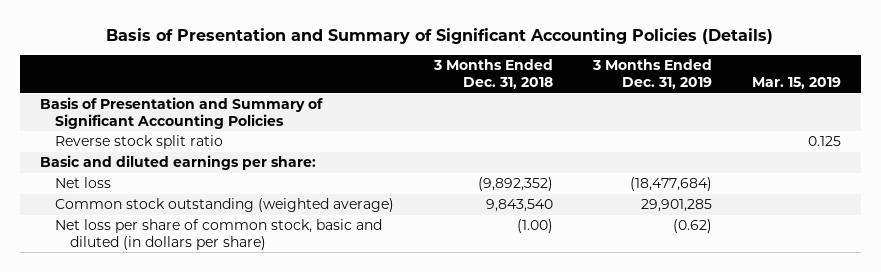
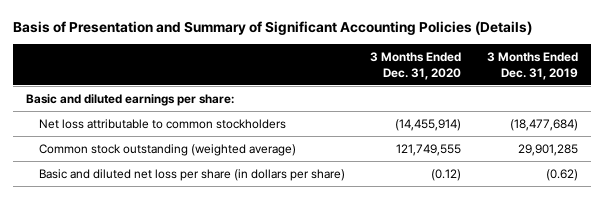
[432,59,553,90] 3 Months Ended Dec. 31, 2018 -> none
[752,77,842,90] Mar. 15, 2019 -> none
none -> [370,51,462,80] 3 Months Ended Dec. 31, 2020
[39,97,323,130] Basis of Presentation and Summary of Significant Accounting Policies -> none
[54,135,223,150] Reverse stock split ratio -> none
[54,177,111,189] Net loss -> [38,118,286,129] Net loss attributable to common stockholders
[54,219,382,251] Net loss per share of common stock, basic and diluted (in dollars per share) -> [38,168,345,181] Basic and diluted net loss per share (in dollars per share)

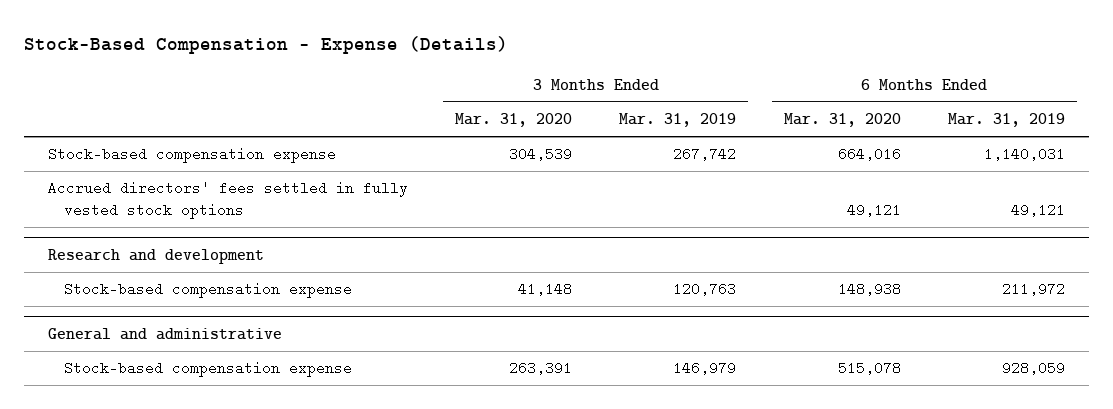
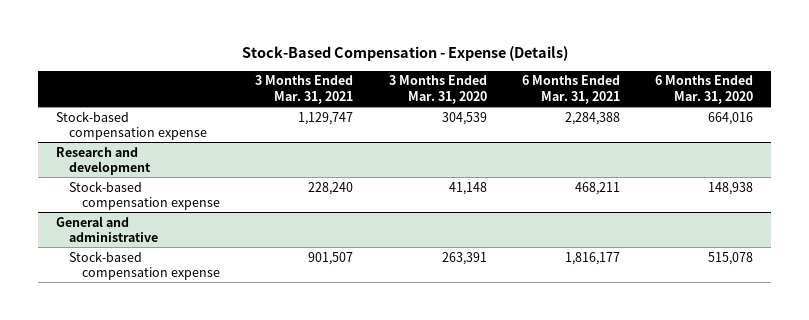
[619,113,737,128] Mar. 31, 2019 -> none
[948,113,1066,128] Mar. 31, 2019 -> none
none -> [255,75,354,104] 3 Months Ended Mar. 31, 2021
none -> [522,75,621,104] 6 Months Ended Mar. 31, 2021
[47,181,408,219] Accrued directors' fees settled in fully vested stock options -> none

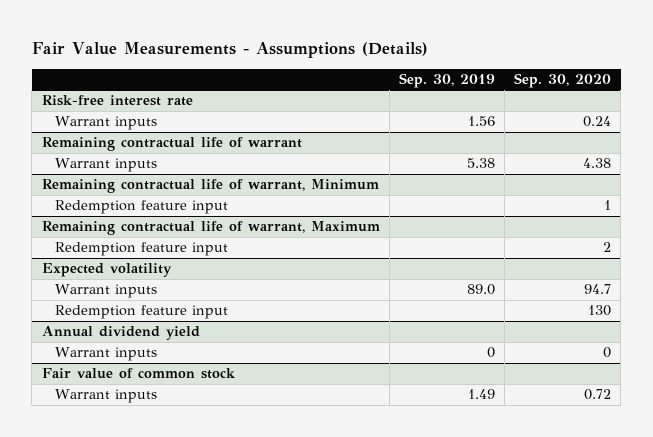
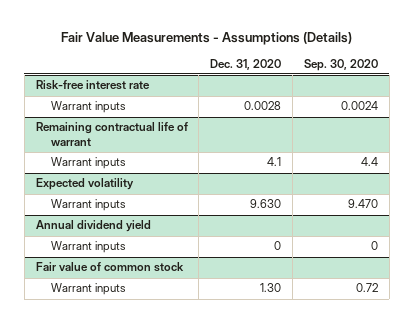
[398,72,495,88] Sep. 30, 2019 -> none
none -> [210,58,282,70] Dec. 31, 2020
[583,116,612,128] 0.24 -> [340,101,378,111] 0.0024
[41,179,379,194] Remaining contractual life of warrant, Minimum -> none
[54,200,228,215] Redemption feature input -> none
[41,221,380,236] Remaining contractual life of warrant, Maximum -> none
[54,242,228,257] Redemption feature input -> none
[583,158,612,169] 4.38 -> [360,157,378,167] 4.4
[54,305,228,320] Redemption feature input -> none
[584,284,612,295] 94.7 -> [347,199,378,209] 9.470

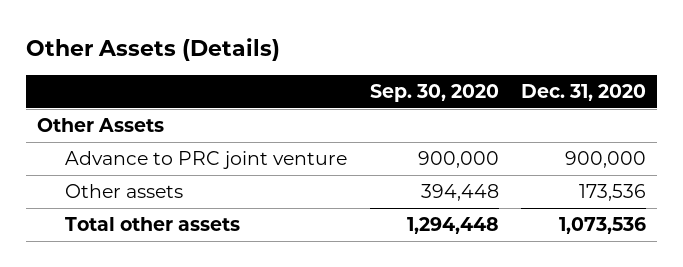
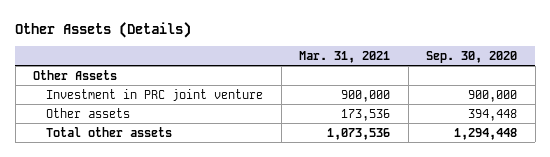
[520,83,646,101] Dec. 31, 2020 -> none
none -> [299,51,391,64] Mar. 31, 2021
[65,151,348,170] Advance to PRC joint venture -> none
none -> [46,88,264,101] Investment in PRC joint venture

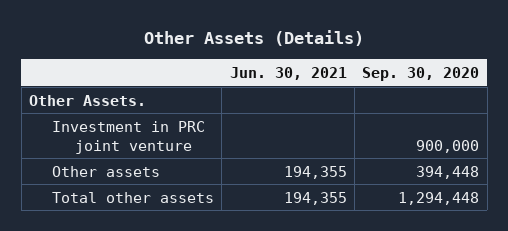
[299,51,391,64] Mar. 31, 2021 -> none
none -> [229,67,347,81] Jun. 30, 2021
[33,69,118,80] Other Assets -> [29,94,147,106] Other Assets.

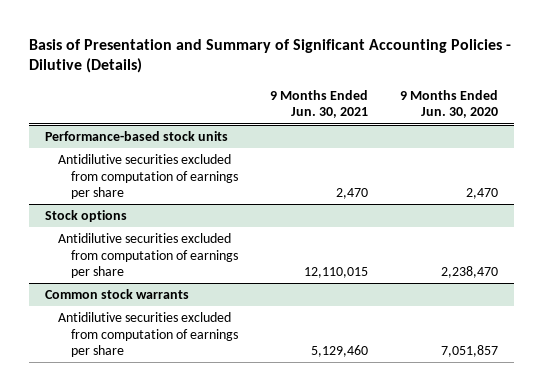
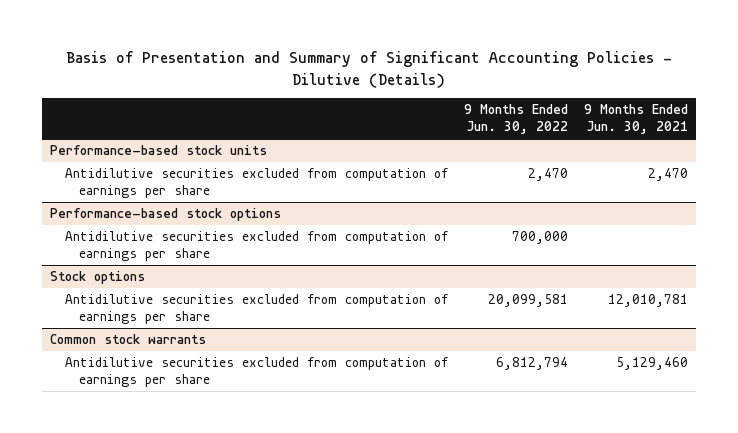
[400,89,499,119] 9 Months Ended Jun. 30, 2020 -> none
none -> [463,104,568,135] 9 Months Ended Jun. 30, 2022
none -> [50,208,282,222] Performance-based stock options
none -> [64,231,448,262] Antidilutive securities excluded from computation of earnings per share
[303,267,368,279] 12,110,015 -> [608,294,689,308] 12,010,781

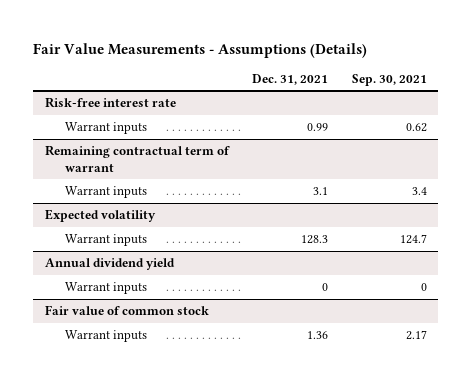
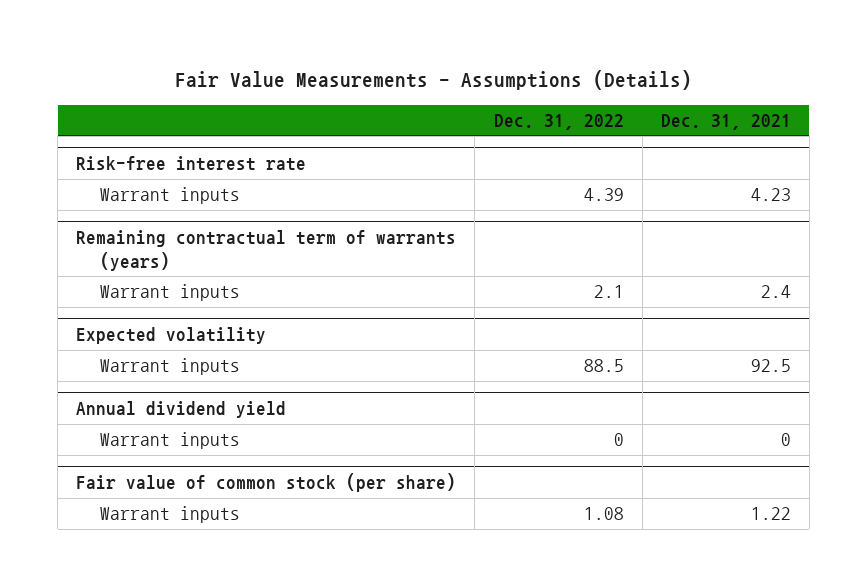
[351,73,427,86] Sep. 30, 2021 -> none
none -> [493,113,624,130] Dec. 31, 2022
[307,123,329,132] 0.99 -> [750,188,791,202] 4.23
[45,145,231,172] Remaining contractual term of warrant -> [76,230,457,271] Remaining contractual term of warrants (years)
[313,187,329,196] 3.1 -> [760,285,791,299] 2.4
[301,235,329,245] 128.3 -> [750,359,791,373] 92.5
[45,305,210,316] Fair value of common stock -> [76,473,457,493] Fair value of common stock (per share)
[307,331,329,340] 1.36 -> [750,507,791,521] 1.22

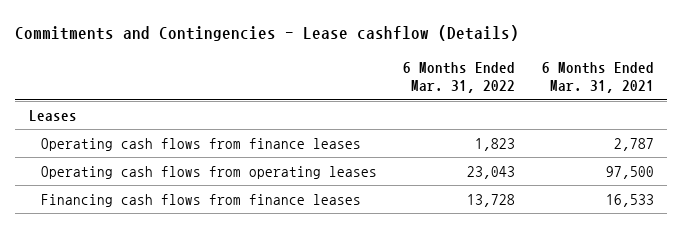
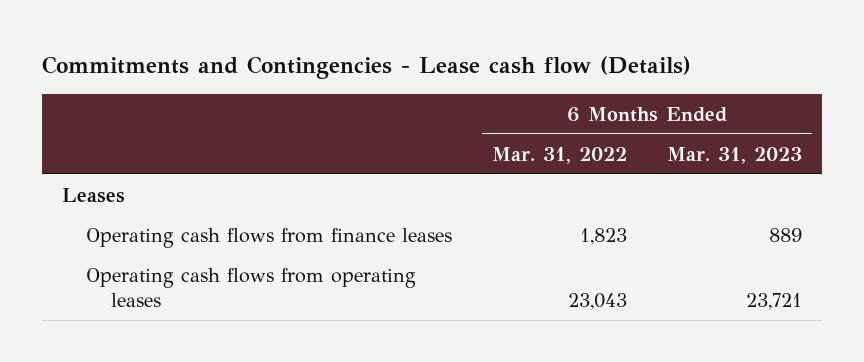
[15,25,520,42] Commitments and Contingencies - Lease cashflow (Details) -> [42,56,692,80] Commitments and Contingencies - Lease cash flow (Details)
[541,61,654,94] 6 Months Ended Mar. 31, 2021 -> none
none -> [666,146,802,164] Mar. 31, 2023
[40,193,361,207] Financing cash flows from finance leases -> none

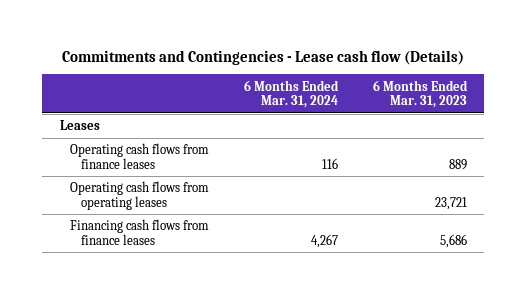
[492,146,628,164] Mar. 31, 2022 -> none
none -> [244,79,340,109] 6 Months Ended Mar. 31, 2024
none -> [70,219,210,245] Financing cash flows from finance leases

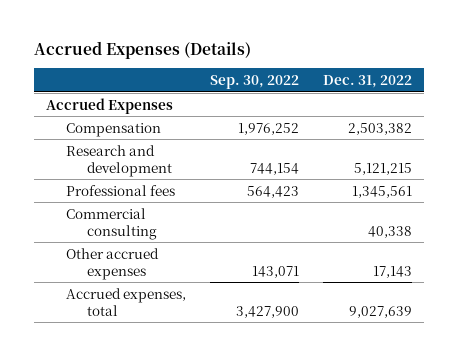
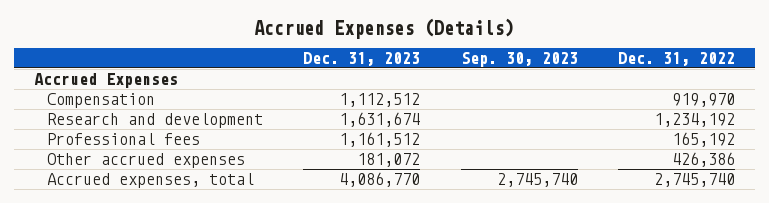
[210,74,300,89] Sep. 30, 2022 -> none
none -> [303,52,421,67] Dec. 31, 2023
none -> [460,52,578,68] Sep. 30, 2023
[66,207,157,240] Commercial consulting -> none
[348,122,413,135] 2,503,382 -> [671,93,735,108] 919,970
[354,162,413,175] 5,121,215 -> [653,113,735,128] 1,234,192
[352,185,413,198] 1,345,561 -> [671,132,735,148] 165,192
[373,265,413,278] 17,143 -> [671,152,735,168] 426,386
[349,305,413,318] 9,027,639 -> [653,173,735,188] 2,745,740

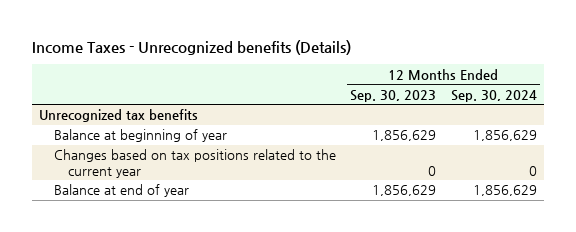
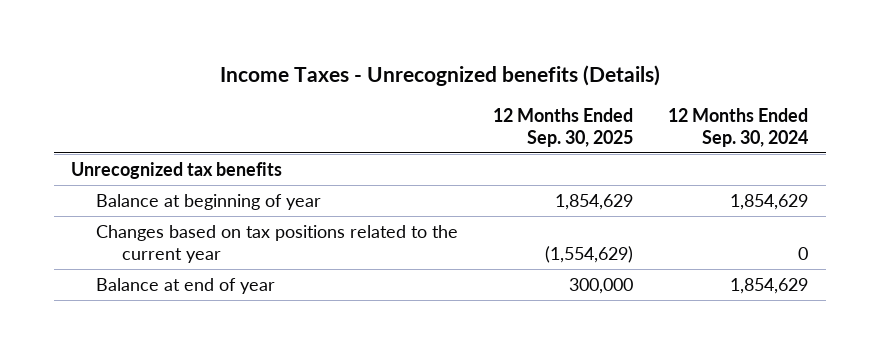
[350,89,437,102] Sep. 30, 2023 -> none
none -> [493,107,634,147] 12 Months Ended Sep. 30, 2025
[472,130,537,142] 1,856,629 -> [730,194,809,211] 1,854,629
[472,185,537,197] 1,856,629 -> [730,278,809,295] 1,854,629

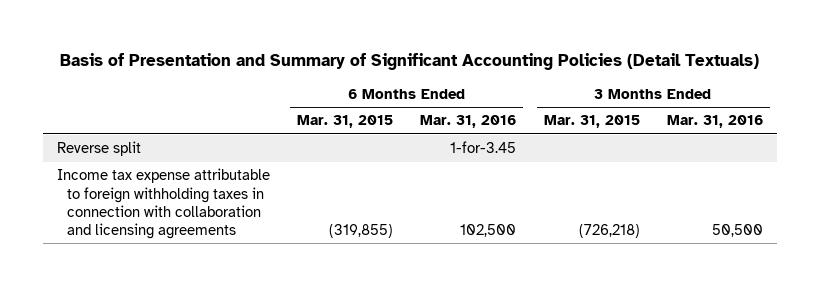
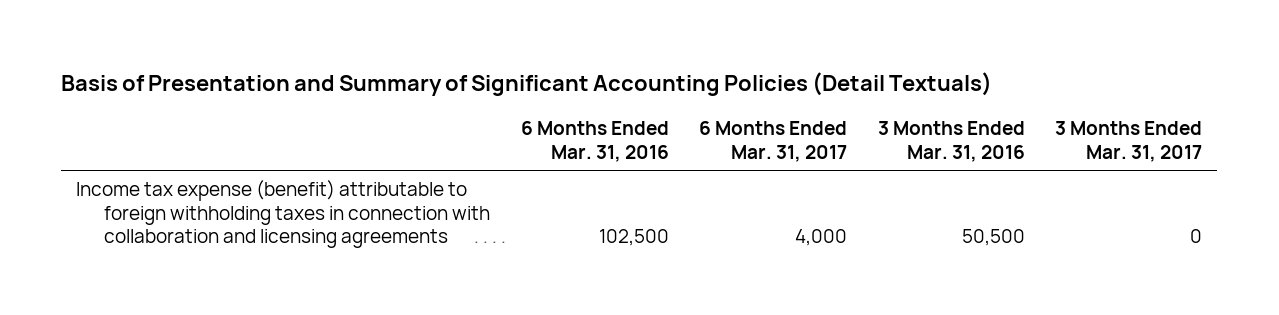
[297,115,394,129] Mar. 31, 2015 -> none
[543,115,640,129] Mar. 31, 2015 -> none
none -> [699,121,848,162] 6 Months Ended Mar. 31, 2017
none -> [1055,121,1203,162] 3 Months Ended Mar. 31, 2017
[56,141,141,157] Reverse split -> none
[56,168,270,240] Income tax expense attributable to foreign withholding taxes in connection with collaboration and licensing agreements -> [76,180,491,248] Income tax expense (benefit) attributable to foreign withholding taxes in connection with collaboration and licensing agreements

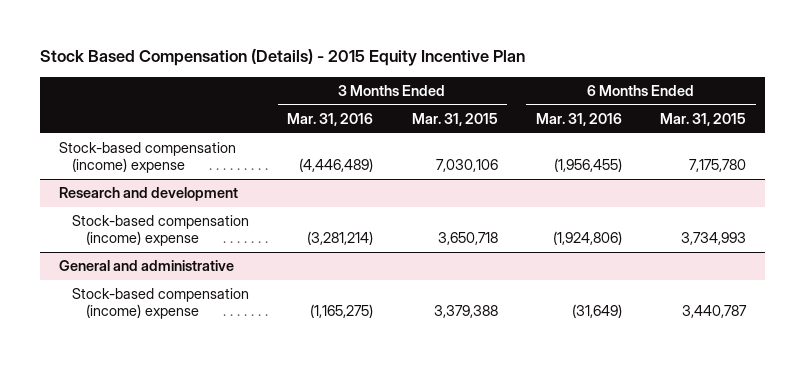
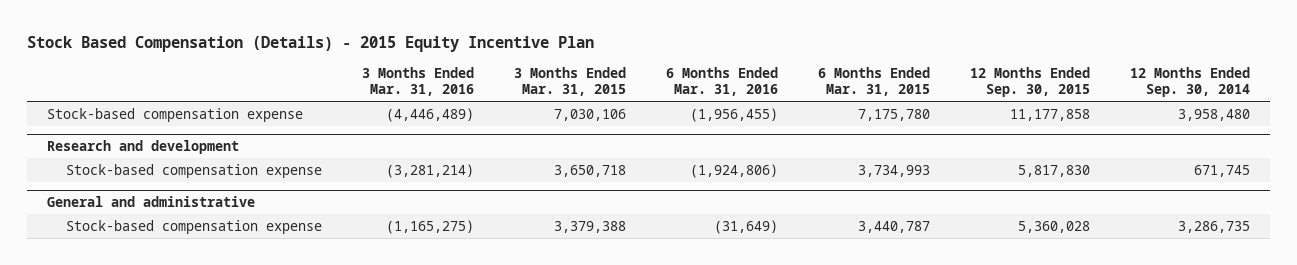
none -> [970,67,1091,98] 12 Months Ended Sep. 30, 2015
none -> [1130,67,1251,98] 12 Months Ended Sep. 30, 2014
[58,142,236,174] Stock-based compensation (income) expense -> [46,107,303,122] Stock-based compensation expense
[72,215,250,247] Stock-based compensation (income) expense -> [66,163,323,178] Stock-based compensation expense
[72,288,250,320] Stock-based compensation (income) expense -> [66,219,323,234] Stock-based compensation expense

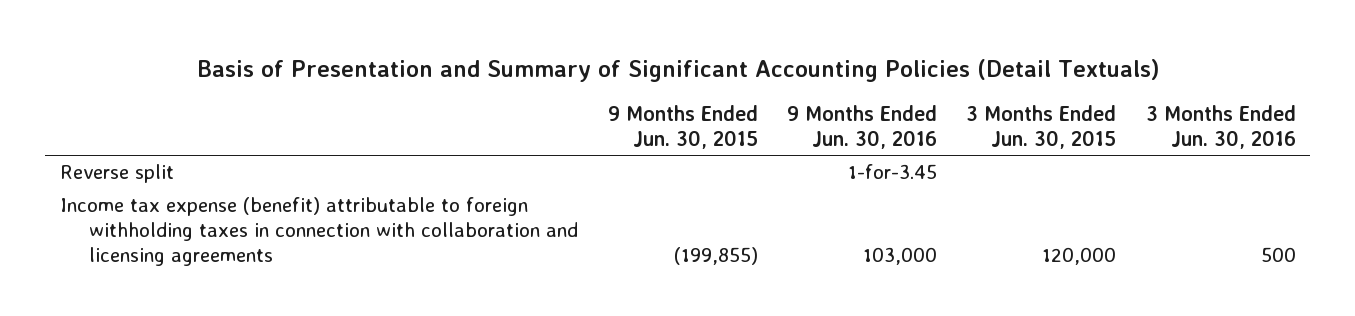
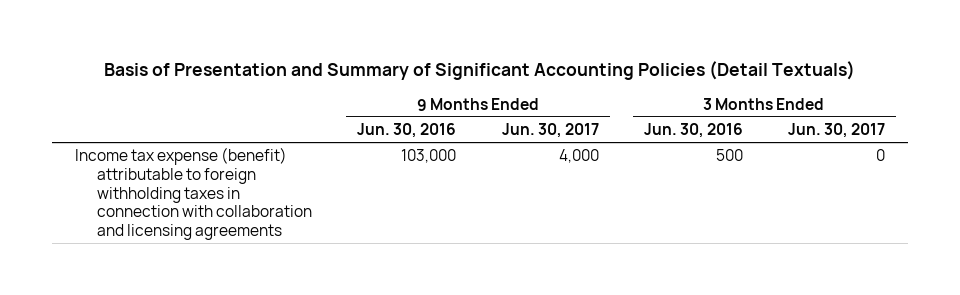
[607,105,758,150] 9 Months Ended Jun. 30, 2015 -> none
[966,105,1117,150] 3 Months Ended Jun. 30, 2015 -> none
none -> [501,123,599,139] Jun. 30, 2017
none -> [788,123,886,139] Jun. 30, 2017
[59,164,174,184] Reverse split -> none

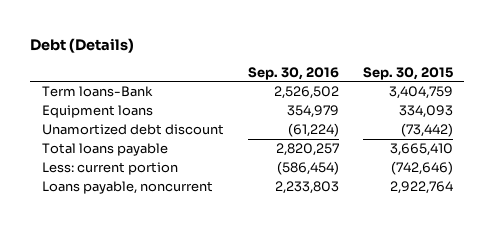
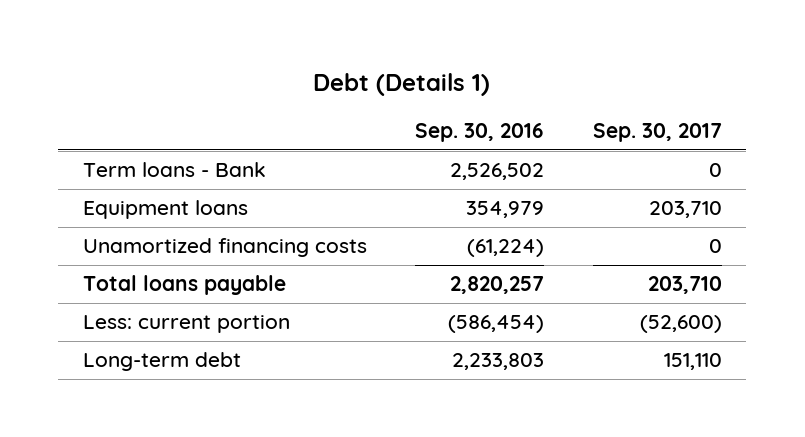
[30,37,135,53] Debt (Details) -> [313,72,491,96] Debt (Details 1)
[362,66,453,80] Sep. 30, 2015 -> none
none -> [593,123,723,143] Sep. 30, 2017
[41,86,153,98] Term loans-Bank -> [82,162,266,178] Term loans - Bank
[41,124,224,136] Unamortized debt discount -> [82,238,367,258] Unamortized financing costs
[41,181,213,195] Loans payable, noncurrent -> [82,352,241,372] Long-term debt

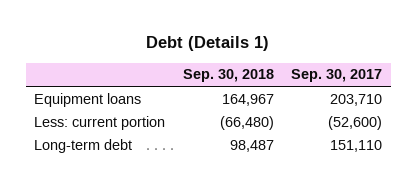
[415,123,545,143] Sep. 30, 2016 -> none
none -> [182,69,274,83] Sep. 30, 2018
[82,162,266,178] Term loans - Bank -> none
[82,238,367,258] Unamortized financing costs -> none
[82,275,286,296] Total loans payable -> none

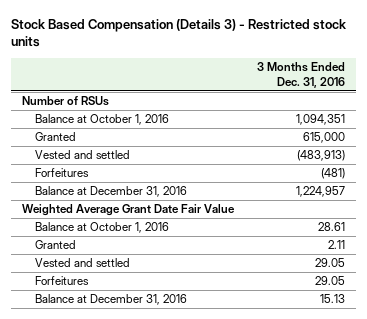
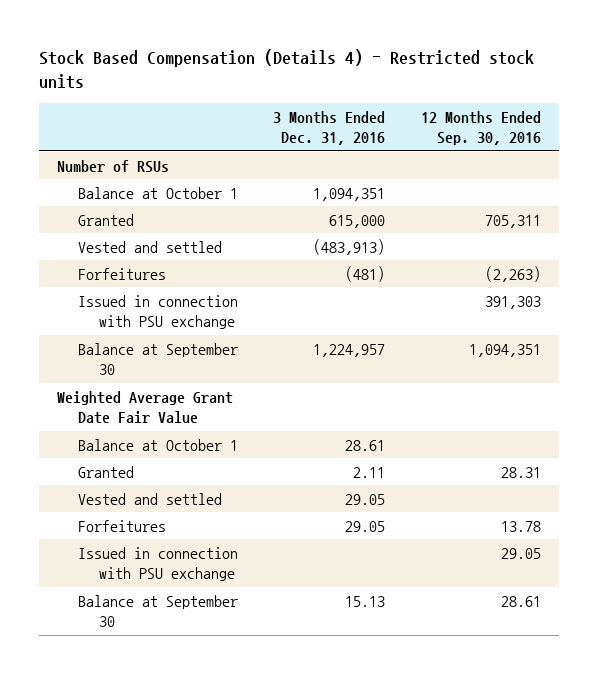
[10,18,347,48] Stock Based Compensation (Details 3) - Restricted stock units -> [38,49,534,90] Stock Based Compensation (Details 4) - Restricted stock units
none -> [421,110,542,145] 12 Months Ended Sep. 30, 2016
[35,114,170,126] Balance at October 1, 2016 -> [77,186,238,199] Balance at October 1
none -> [77,294,238,329] Issued in connection with PSU exchange
[35,186,188,198] Balance at December 31, 2016 -> [77,342,238,375] Balance at September 30
[35,222,170,234] Balance at October 1, 2016 -> [77,438,238,451] Balance at October 1
none -> [77,546,238,581] Issued in connection with PSU exchange
[35,294,188,306] Balance at December 31, 2016 -> [77,594,238,627] Balance at September 30

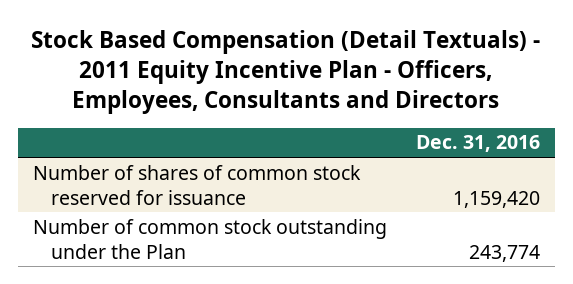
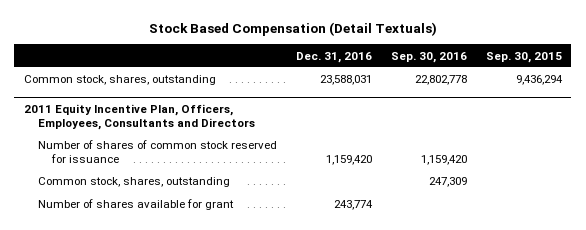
[31,29,541,115] Stock Based Compensation (Detail Textuals) - 2011 Equity Incentive Plan - Officers, Employees, Consultants and Directors -> [148,21,437,36] Stock Based Compensation (Detail Textuals)
none -> [390,51,467,63] Sep. 30, 2016
none -> [485,51,562,63] Sep. 30, 2015
none -> [23,75,216,86] Common stock, shares, outstanding
none -> [23,104,255,130] 2011 Equity Incentive Plan, Officers, Employees, Consultants and Directors
none -> [37,177,230,188] Common stock, shares, outstanding
[32,218,387,259] Number of common stock outstanding under the Plan -> [37,199,234,211] Number of shares available for grant

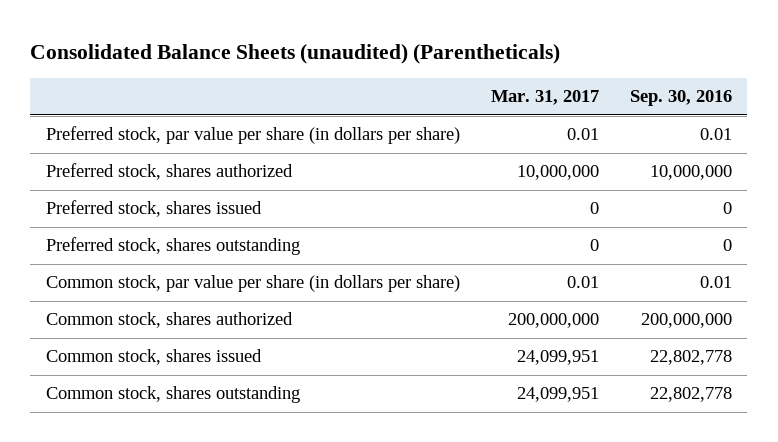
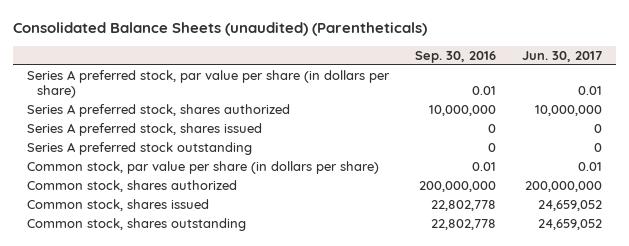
[490,90,599,106] Mar. 31, 2017 -> none
none -> [522,51,603,63] Jun. 30, 2017
[45,126,460,145] Preferred stock, par value per share (in dollars per share) -> [26,69,390,99] Series A preferred stock, par value per share (in dollars per share)
[45,163,293,181] Preferred stock, shares authorized -> [26,103,290,117] Series A preferred stock, shares authorized
[45,200,262,218] Preferred stock, shares issued -> [26,122,262,136] Series A preferred stock, shares issued
[45,237,300,256] Preferred stock, shares outstanding -> [26,141,252,155] Series A preferred stock outstanding

